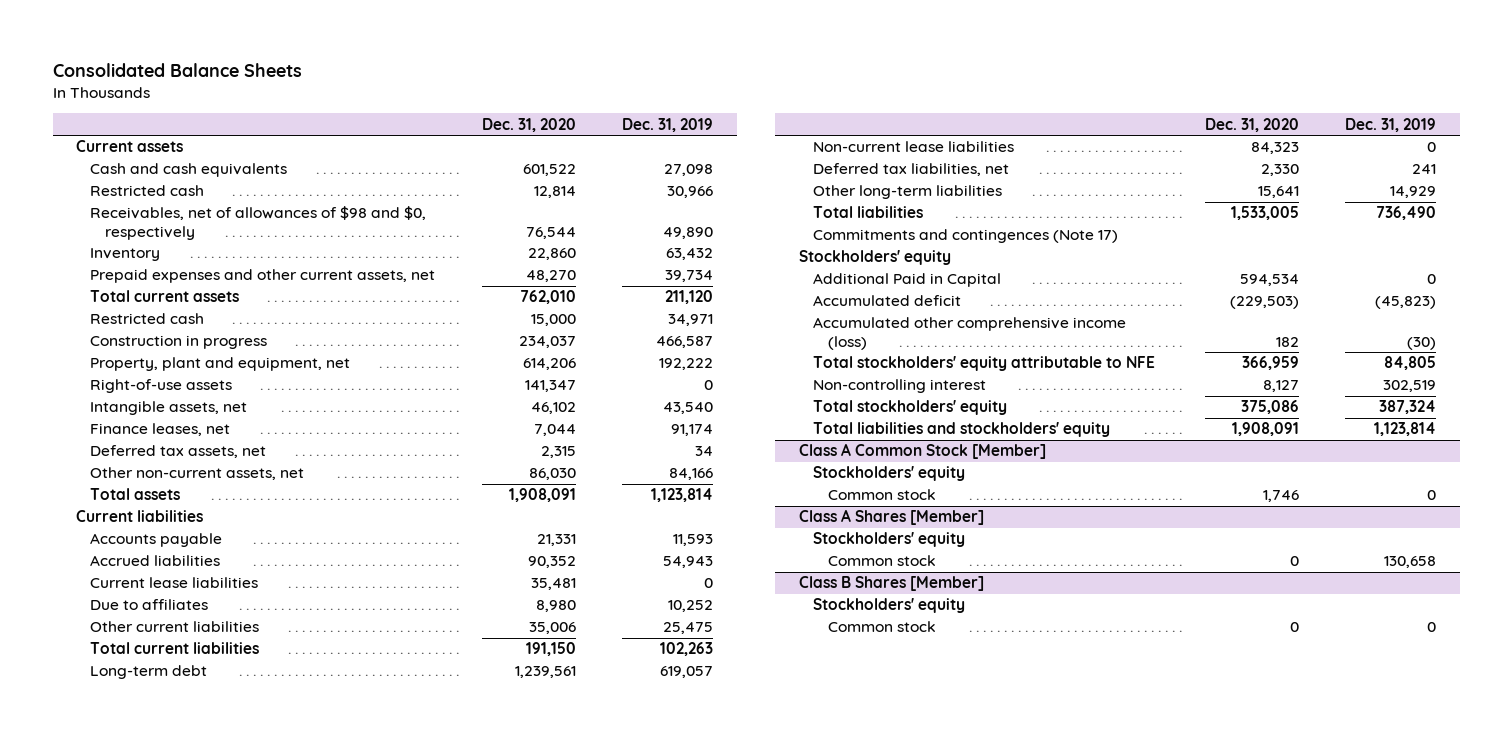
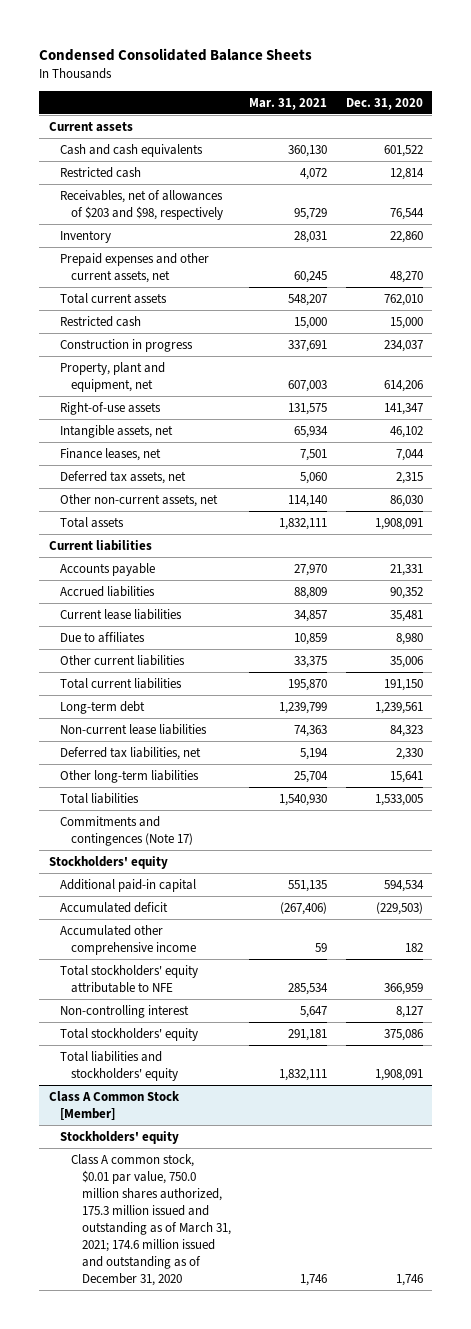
[52,62,302,77] Consolidated Balance Sheets -> [39,47,313,61] Condensed Consolidated Balance Sheets
[622,117,714,132] Dec. 31, 2019 -> none
none -> [249,97,328,110] Mar. 31, 2021
[90,206,427,240] Receivables, net of allowances of $98 and $0, respectively -> [59,189,223,220] Receivables, net of allowances of $203 and $98, respectively
[813,273,1002,288] Additional Paid in Capital -> [59,878,196,892] Additional paid-in capital
[813,317,1127,350] Accumulated other comprehensive income (loss) -> [59,924,196,955] Accumulated other comprehensive income
[798,509,984,526] Class A Shares [Member] -> none
[813,532,966,548] Stockholders' equity -> none
[827,555,936,567] Common stock -> none
[798,576,984,592] Class B Shares [Member] -> none
[813,598,966,614] Stockholders' equity -> none
[827,621,936,633] Common stock -> none
[827,489,936,501] Common stock -> [70,1153,231,1286] Class A common stock, $0.01 par value, 750.0 million shares authorized, 175.3 million issued and outstanding as of March 31, 2021; 174.6 million issued and outstanding as of December 31, 2020

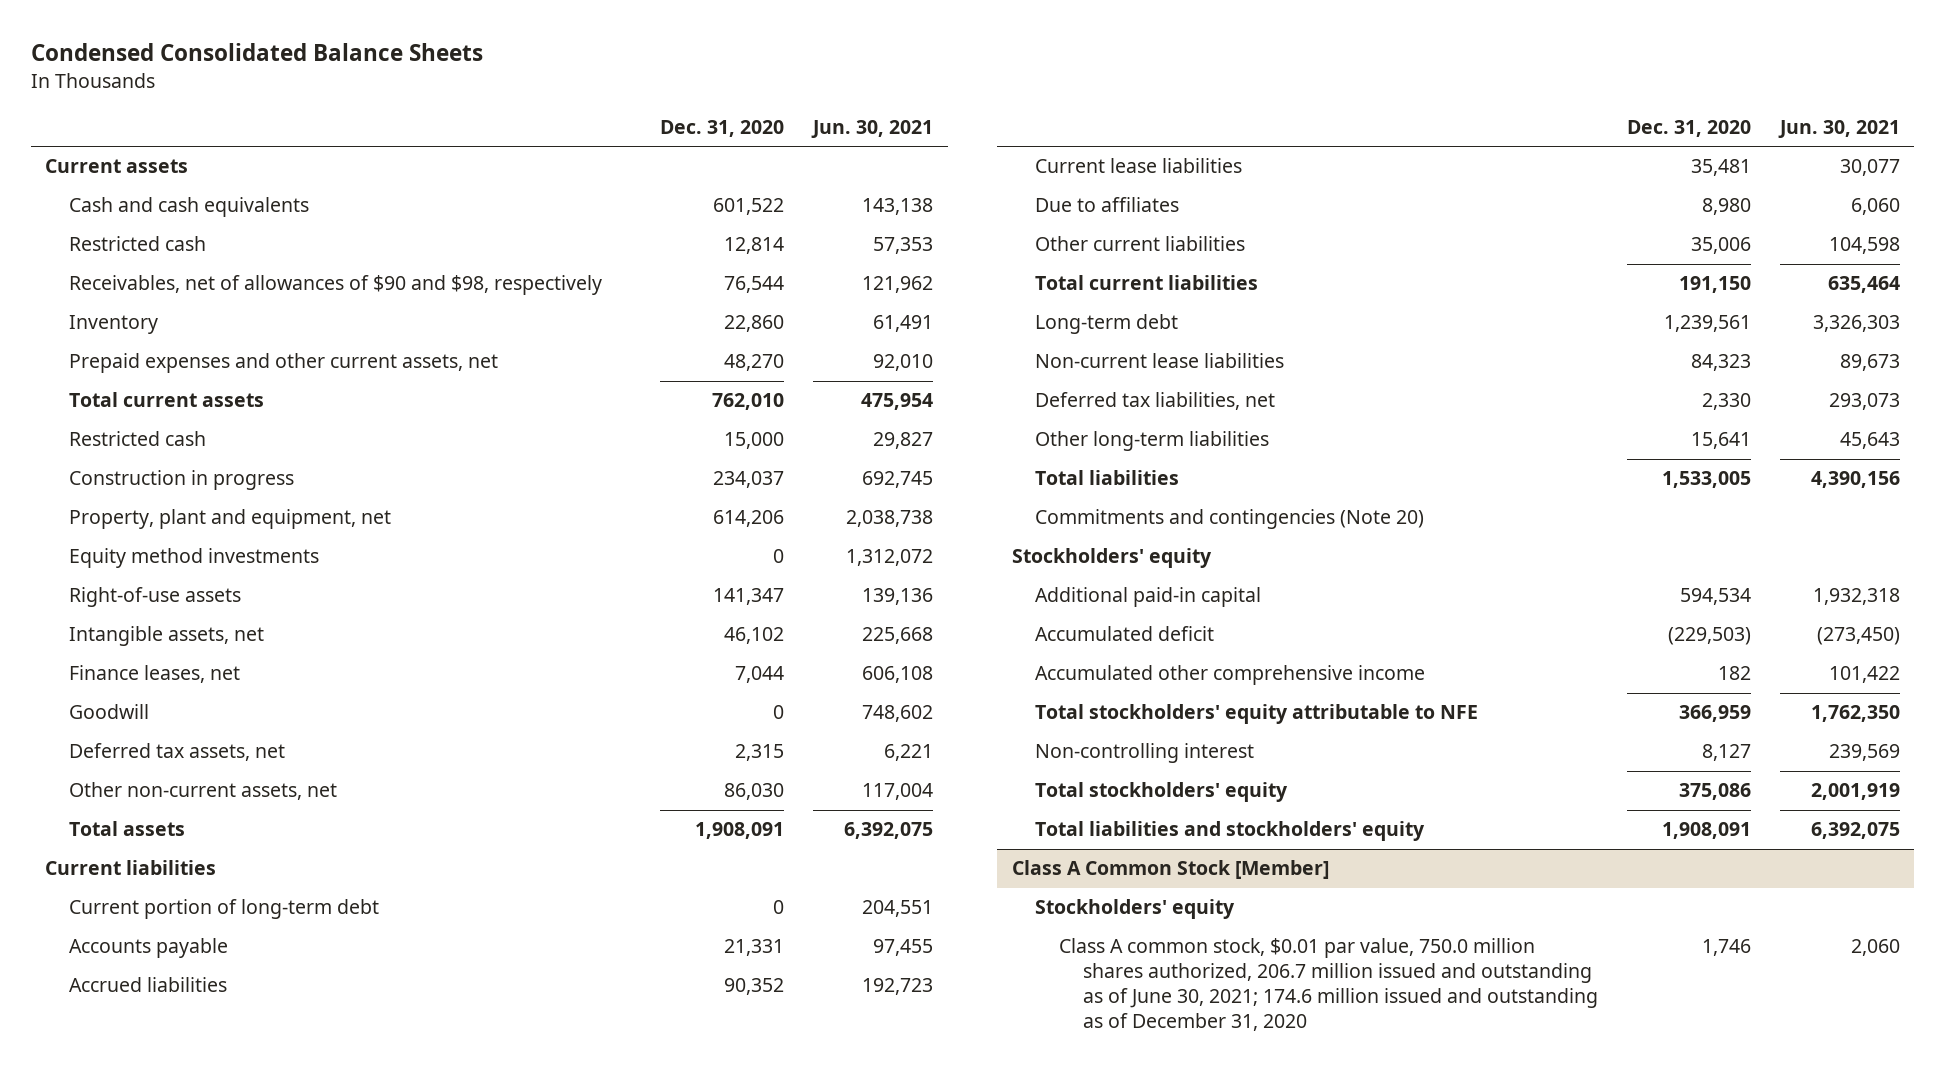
[249,97,328,110] Mar. 31, 2021 -> none
none -> [811,120,934,139] Jun. 30, 2021
[59,189,223,220] Receivables, net of allowances of $203 and $98, respectively -> [69,275,603,296] Receivables, net of allowances of $90 and $98, respectively
none -> [69,548,320,569] Equity method investments
none -> [69,704,150,720] Goodwill
none -> [69,899,380,920] Current portion of long-term debt
[59,815,193,846] Commitments and contingences (Note 17) -> [1035,509,1425,530] Commitments and contingencies (Note 20)
[70,1153,231,1286] Class A common stock, $0.01 par value, 750.0 million shares authorized, 175.3 million issued and outstanding as of March 31, 2021; 174.6 million issued and outstanding as of December 31, 2020 -> [1059,938,1598,1032] Class A common stock, $0.01 par value, 750.0 million shares authorized, 206.7 million issued and outstanding as of June 30, 2021; 174.6 million issued and outstanding as of December 31, 2020

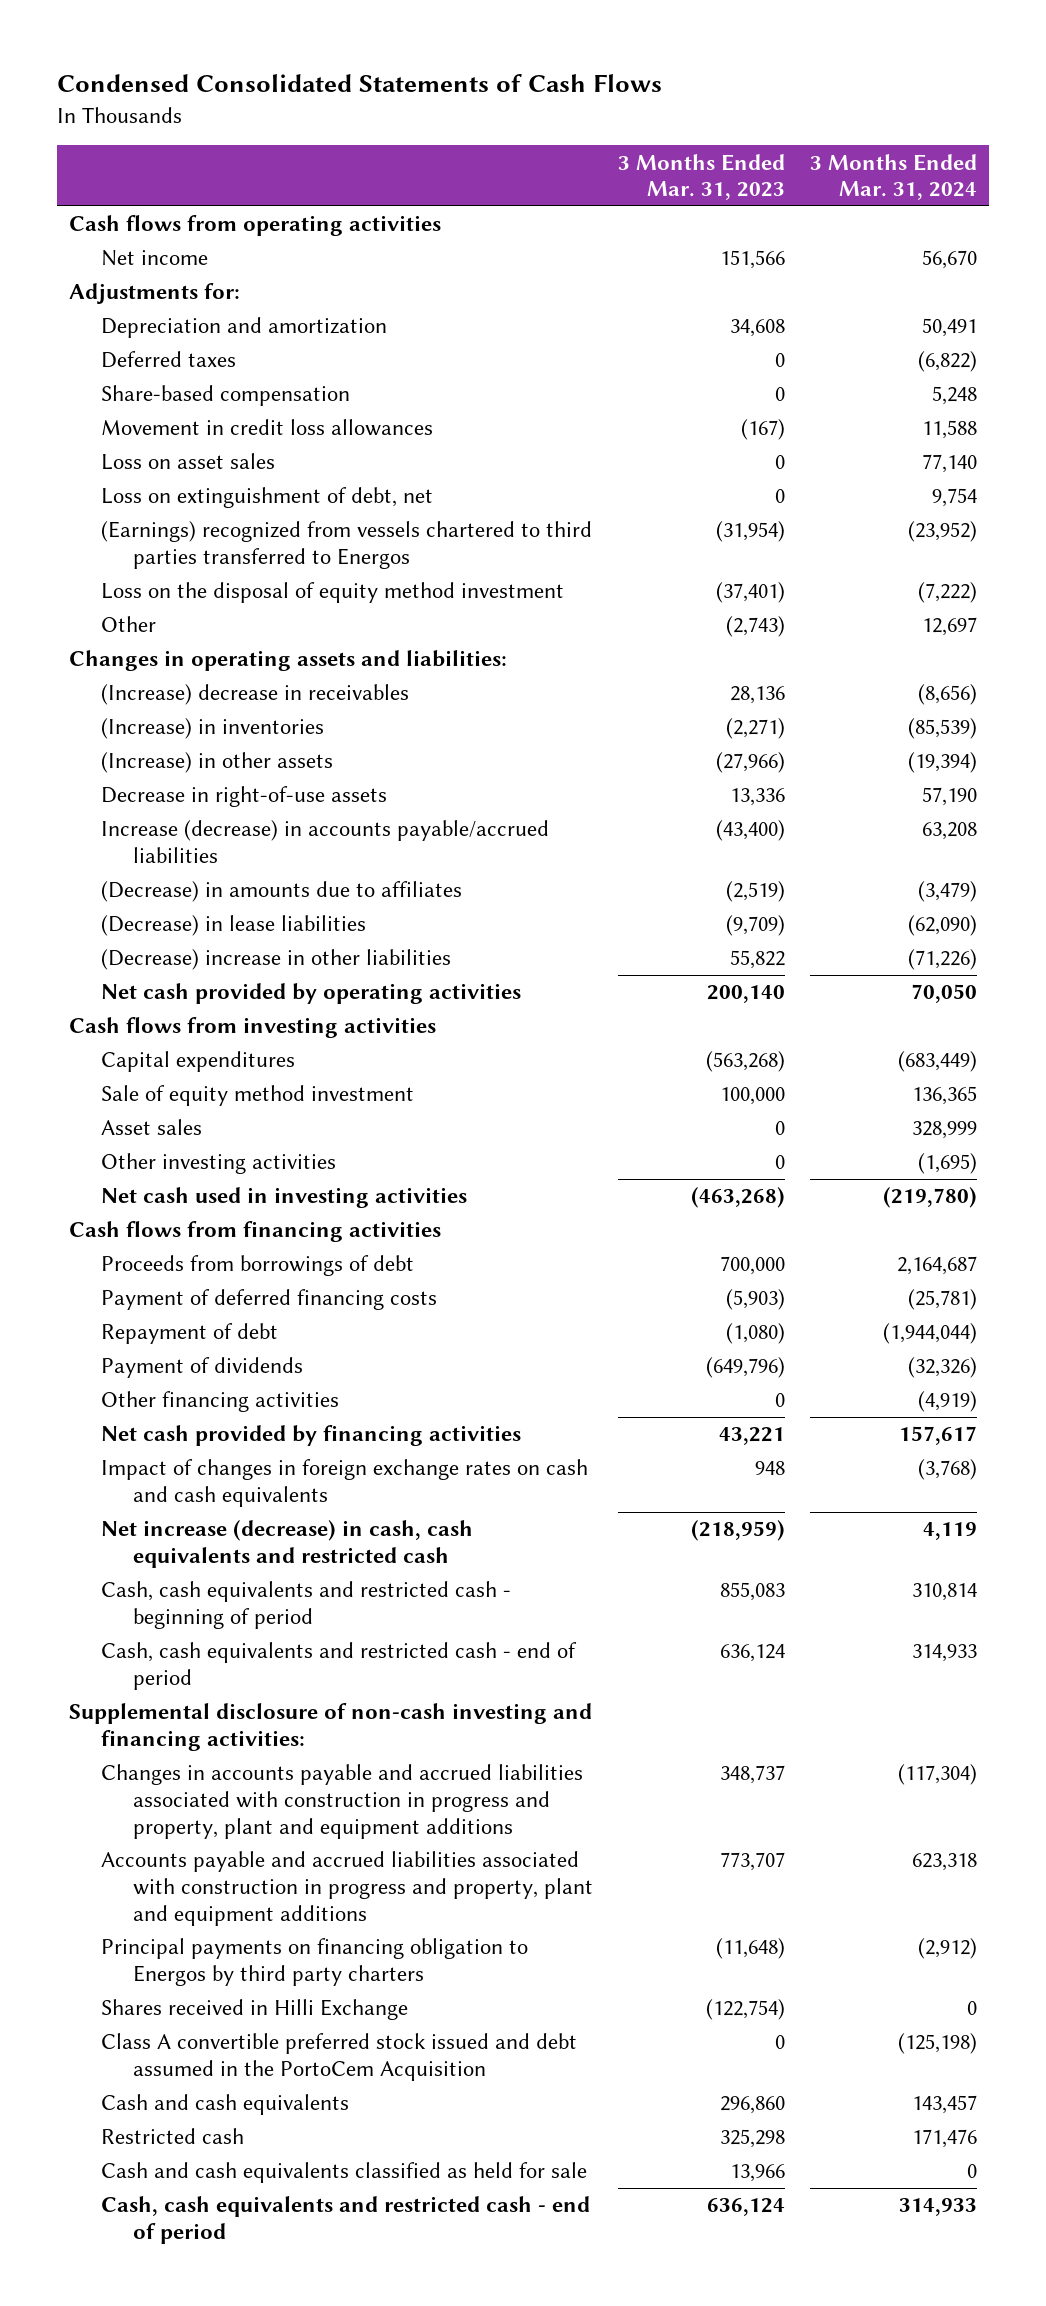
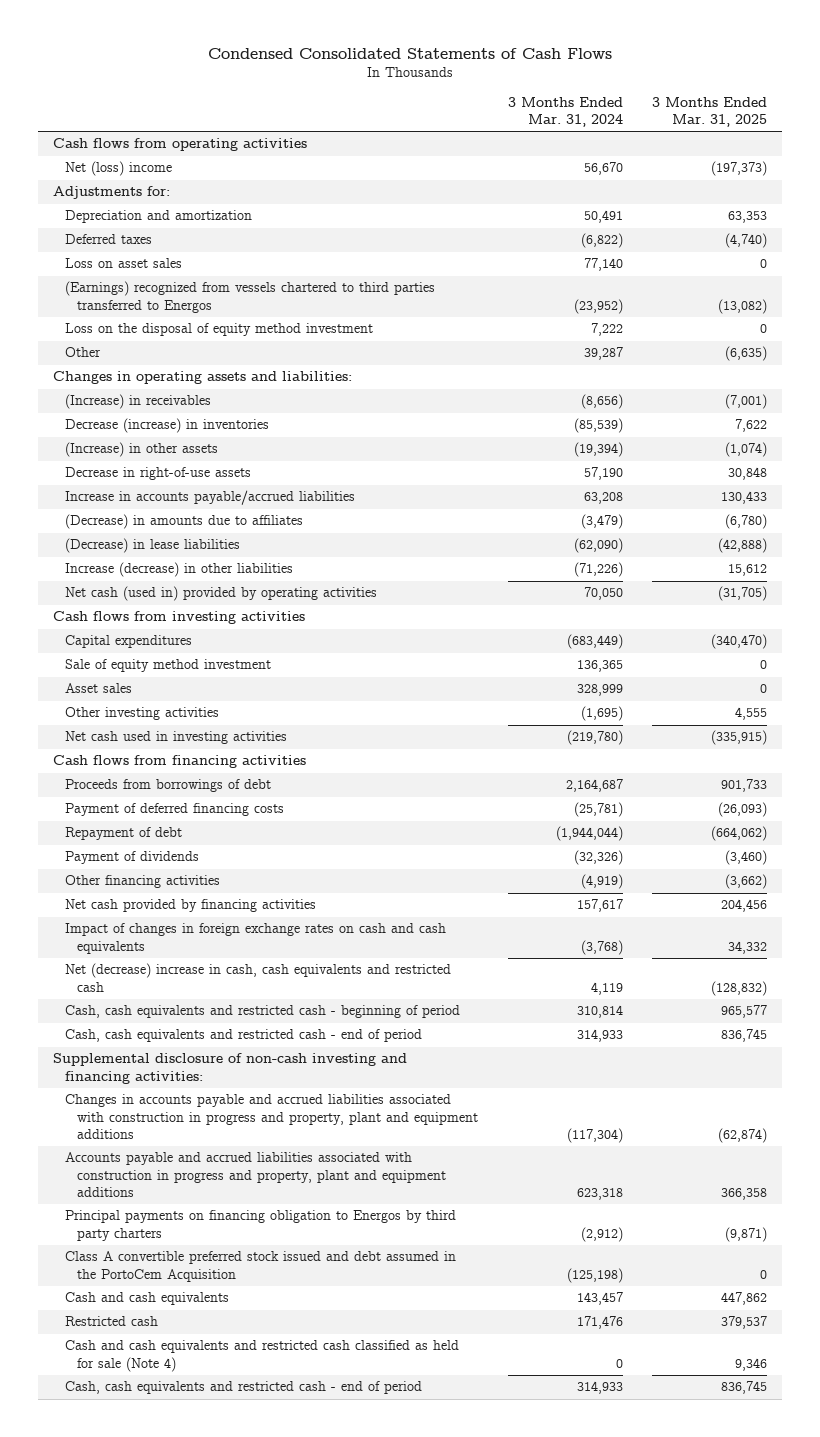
[617,153,785,201] 3 Months Ended Mar. 31, 2023 -> none
none -> [652,97,768,128] 3 Months Ended Mar. 31, 2025
[101,250,209,267] Net income -> [65,161,173,177] Net (loss) income
[101,385,351,407] Share-based compensation -> none
[101,419,434,437] Movement in credit loss allowances -> none
[101,487,434,509] Loss on extinguishment of debt, net -> none
[917,582,977,604] (7,222) -> [590,323,623,337] 7,222
[921,617,977,637] 12,697 -> [583,347,623,361] 39,287
[101,684,410,706] (Increase) decrease in receivables -> [65,394,212,410] (Increase) in receivables
[101,718,325,740] (Increase) in inventories -> [65,418,270,434] Decrease (increase) in inventories
[101,820,550,864] Increase (decrease) in accounts payable/accrued liabilities -> [65,490,356,506] Increase in accounts payable/accrued liabilities
[101,949,452,971] (Decrease) increase in other liabilities -> [65,562,294,578] Increase (decrease) in other liabilities
[101,983,522,1005] Net cash provided by operating activities -> [65,586,378,602] Net cash (used in) provided by operating activities
[101,1520,474,1569] Net increase (decrease) in cash, cash equivalents and restricted cash -> [65,963,452,992] Net (decrease) increase in cash, cash equivalents and restricted cash
[101,1999,409,2021] Shares received in Hilli Exchange -> none
[101,2162,588,2184] Cash and cash equivalents classified as held for sale -> [65,1340,460,1372] Cash and cash equivalents and restricted cash classified as held for sale (Note 4)

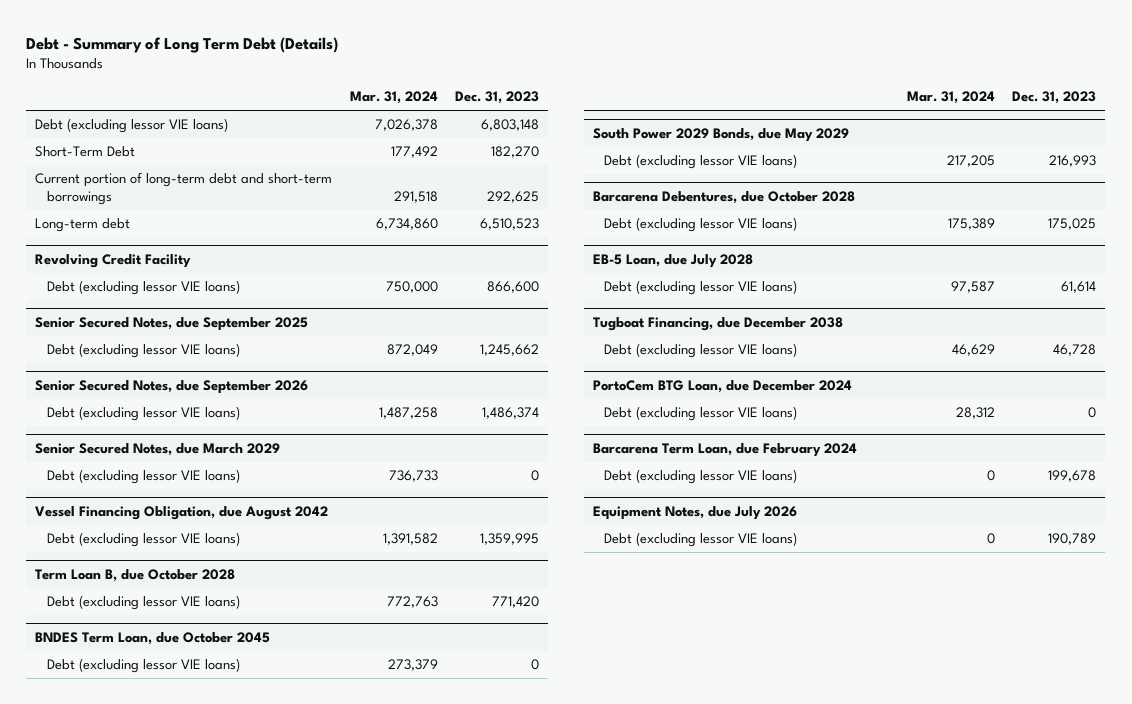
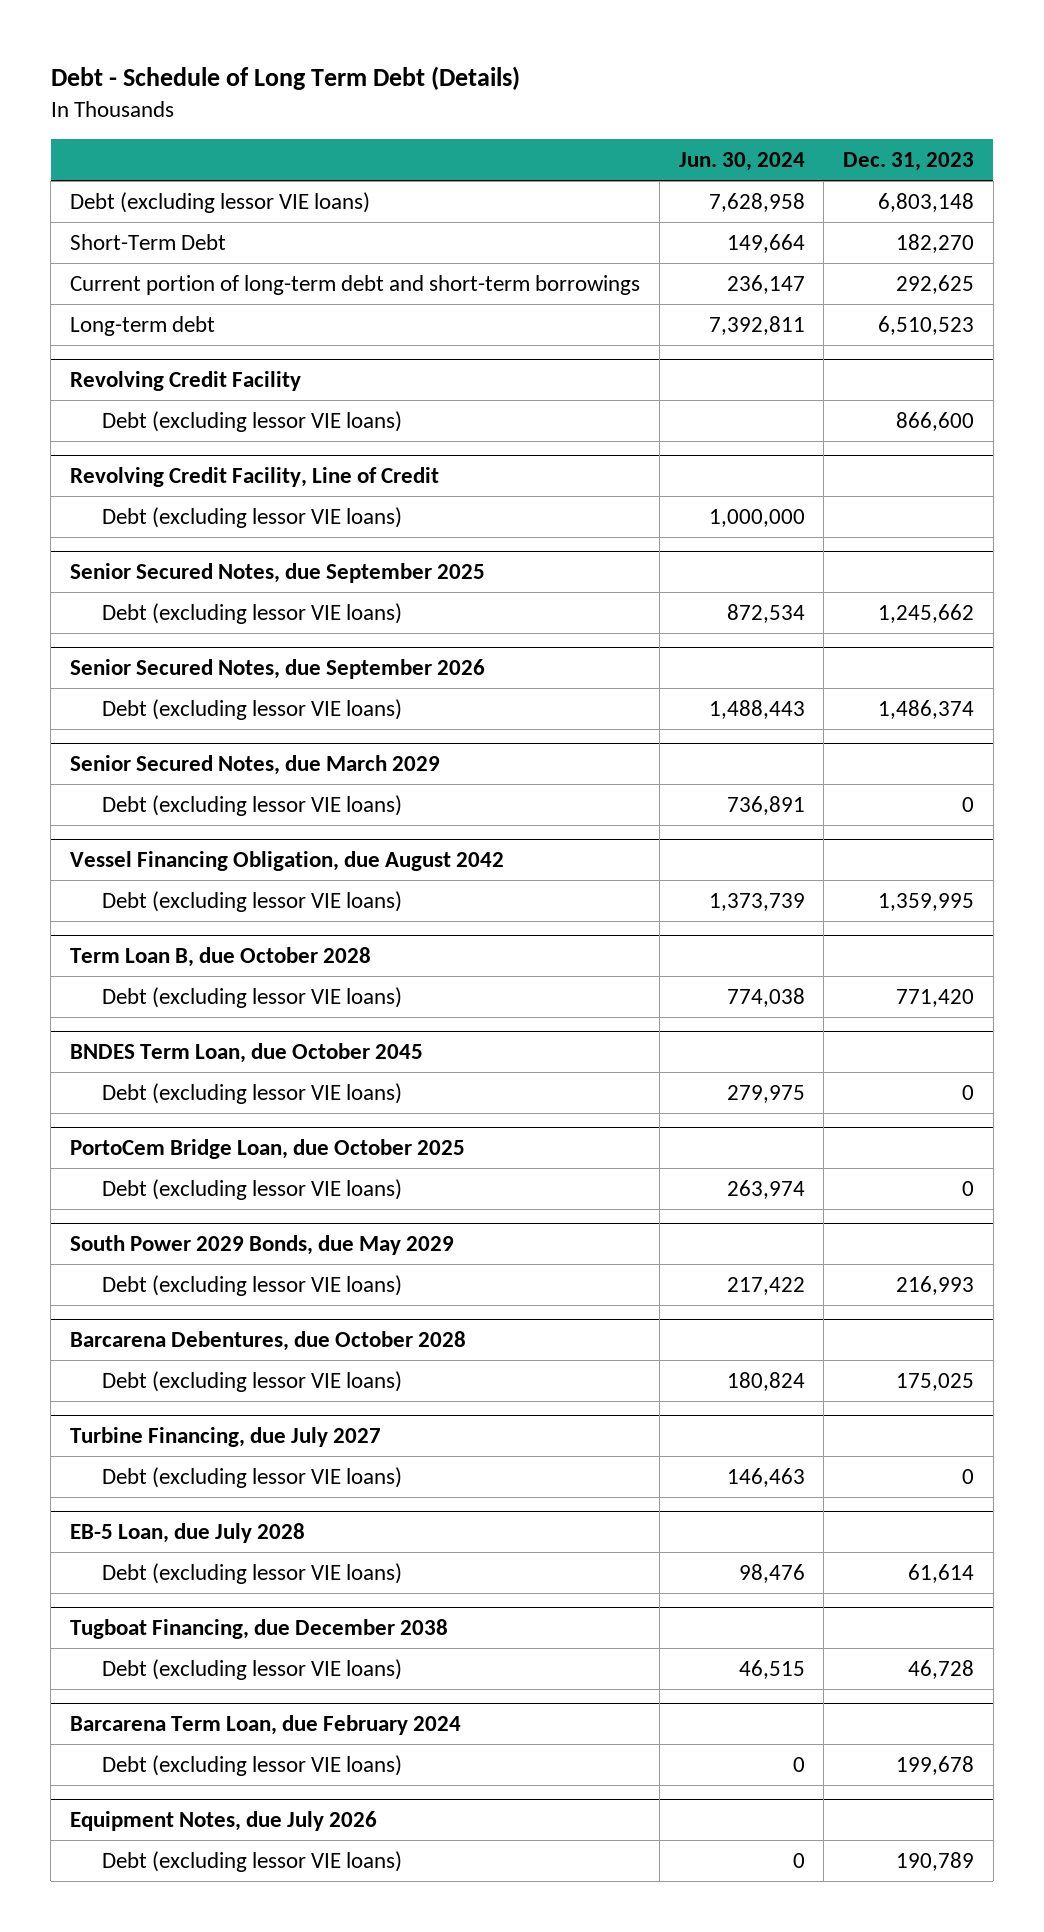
[26,36,339,53] Debt - Summary of Long Term Debt (Details) -> [50,66,520,91] Debt - Schedule of Long Term Debt (Details)
[349,91,438,105] Mar. 31, 2024 -> none
none -> [678,152,805,172] Jun. 30, 2024
none -> [70,467,440,488] Revolving Credit Facility, Line of Credit
none -> [102,506,403,528] Debt (excluding lessor VIE loans)
none -> [70,1139,466,1160] PortoCem Bridge Loan, due October 2025
none -> [102,1178,403,1200] Debt (excluding lessor VIE loans)
none -> [70,1427,382,1448] Turbine Financing, due July 2027
none -> [102,1466,403,1488] Debt (excluding lessor VIE loans)
[592,380,852,394] PortoCem BTG Loan, due December 2024 -> none
[604,406,798,422] Debt (excluding lessor VIE loans) -> none

